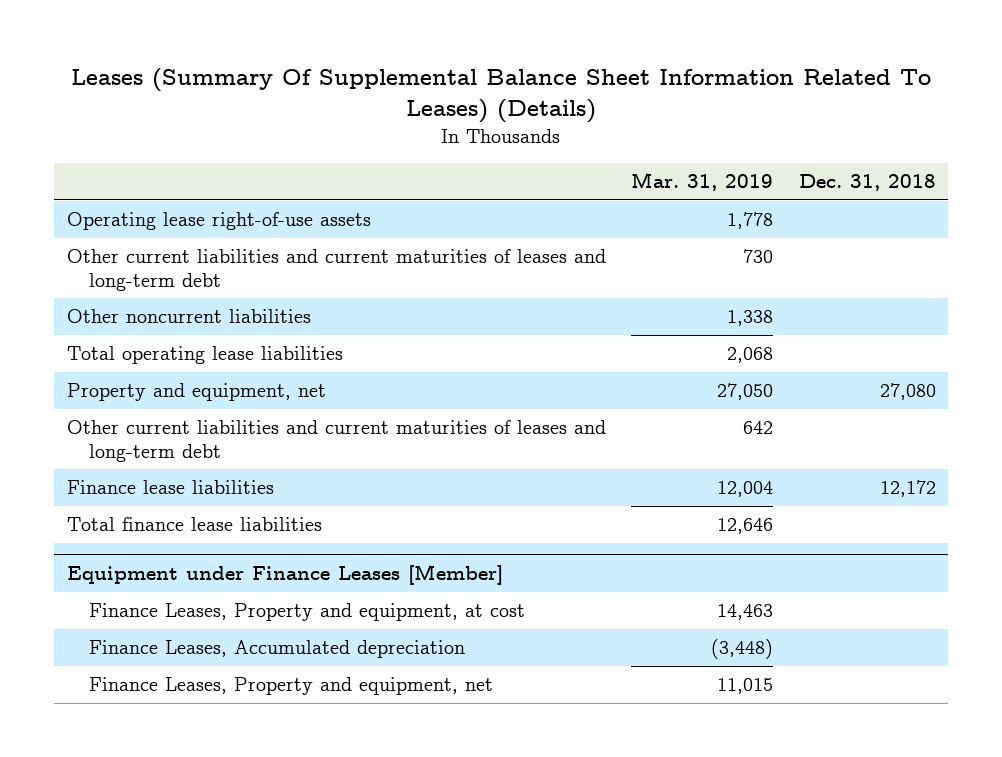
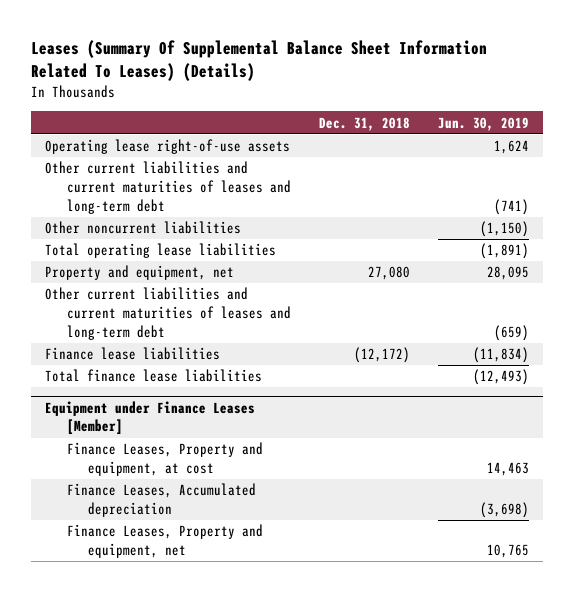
[631,172,774,192] Mar. 31, 2019 -> none
none -> [437,116,529,131] Jun. 30, 2019
[879,480,936,498] 12,172 -> [353,347,410,364] (12,172)

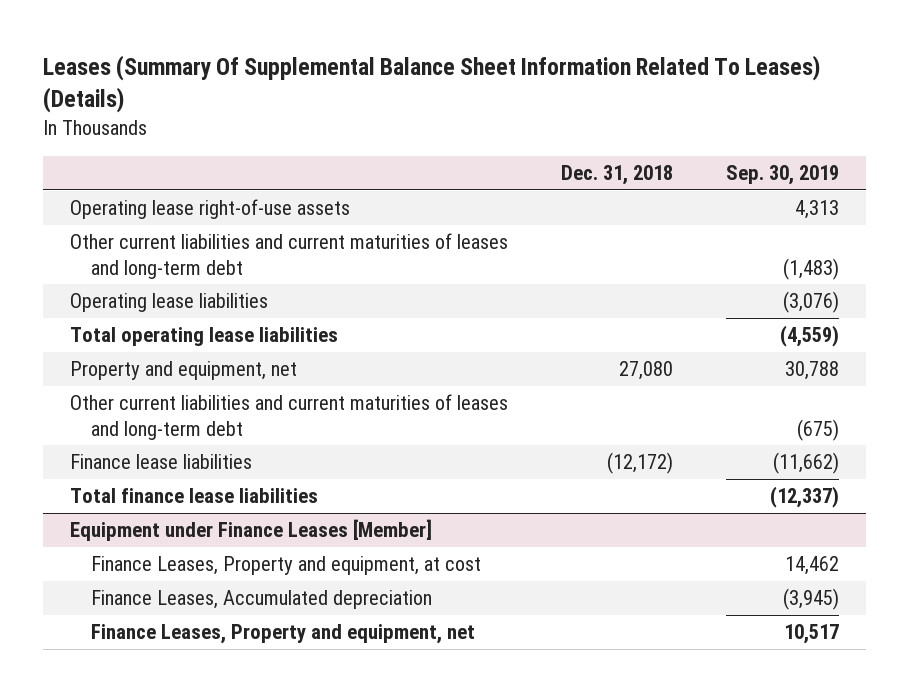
[437,116,529,131] Jun. 30, 2019 -> none
none -> [725,165,839,186] Sep. 30, 2019
[45,221,242,235] Other noncurrent liabilities -> [69,293,268,313] Operating lease liabilities

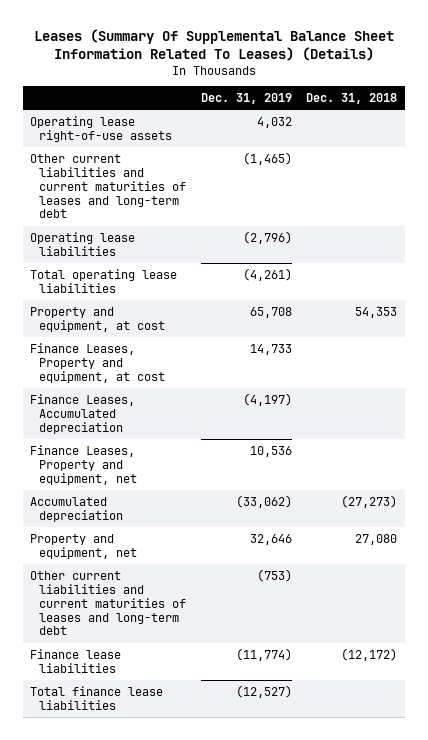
[725,165,839,186] Sep. 30, 2019 -> none
none -> [200,92,292,104] Dec. 31, 2019
none -> [30,306,165,332] Property and equipment, at cost
none -> [30,342,165,383] Finance Leases, Property and equipment, at cost
none -> [30,393,136,434] Finance Leases, Accumulated depreciation
none -> [30,444,137,485] Finance Leases, Property and equipment, net
none -> [30,496,123,522] Accumulated depreciation
[69,519,432,542] Equipment under Finance Leases [Member] -> none
[90,556,481,576] Finance Leases, Property and equipment, at cost -> none
[90,590,432,610] Finance Leases, Accumulated depreciation -> none
[90,624,475,645] Finance Leases, Property and equipment, net -> none

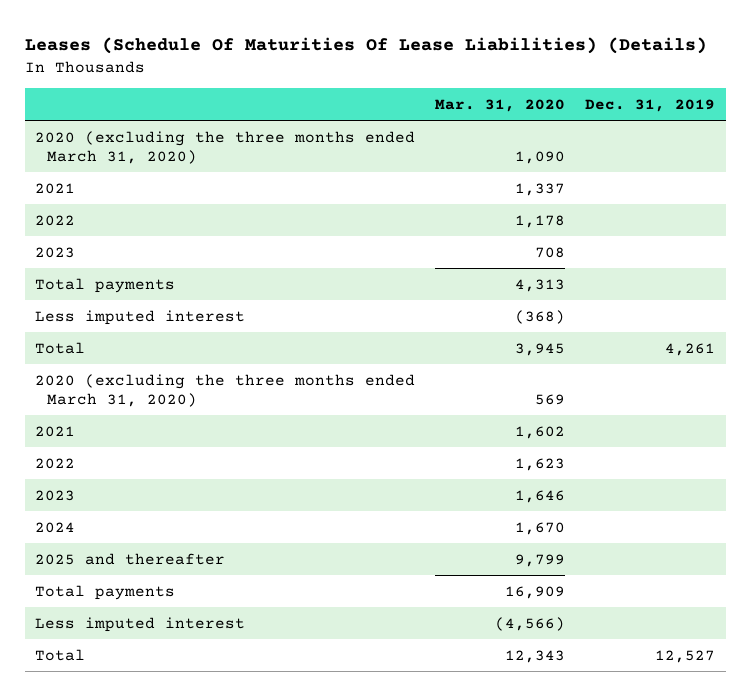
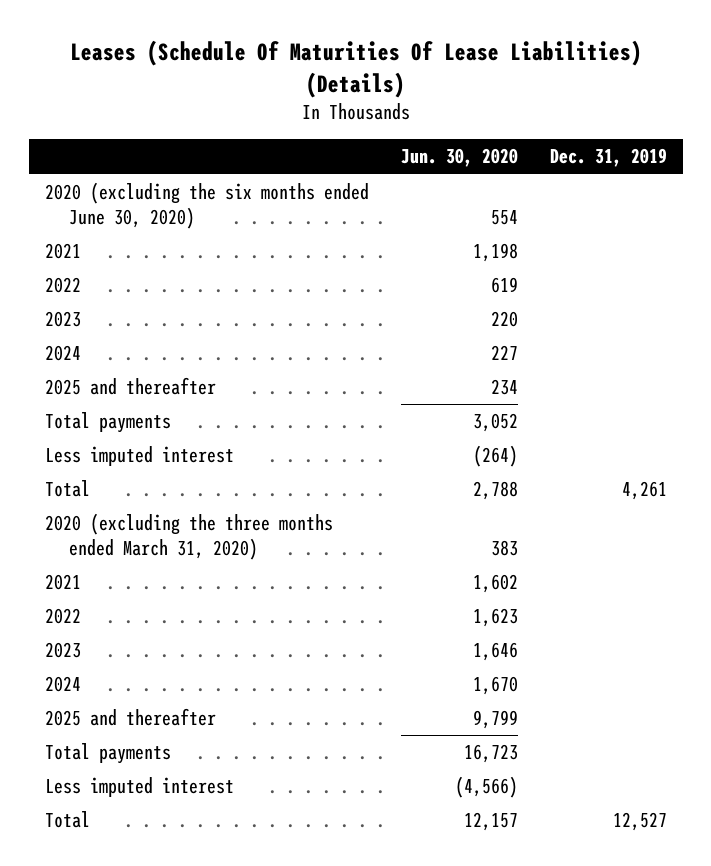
[435,98,566,112] Mar. 31, 2020 -> none
none -> [400,148,518,168] Jun. 30, 2020
[35,130,416,164] 2020 (excluding the three months ended March 31, 2020) -> [44,182,369,229] 2020 (excluding the six months ended June 30, 2020)
none -> [44,345,81,362] 2024
none -> [44,377,216,396] 2025 and thereafter

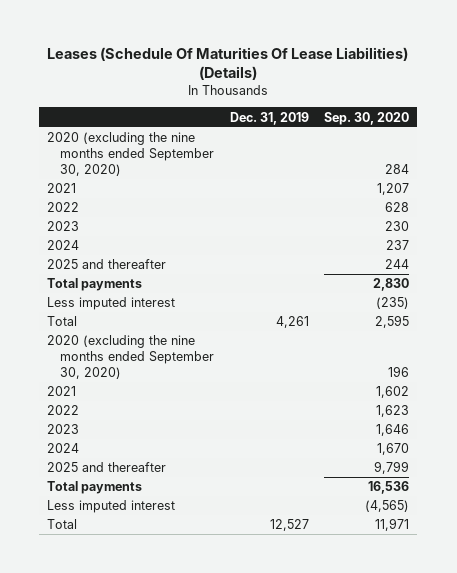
[400,148,518,168] Jun. 30, 2020 -> none
none -> [324,111,410,125] Sep. 30, 2020
[44,182,369,229] 2020 (excluding the six months ended June 30, 2020) -> [47,132,215,176] 2020 (excluding the nine months ended September 30, 2020)
[44,513,333,560] 2020 (excluding the three months ended March 31, 2020) -> [47,335,215,379] 2020 (excluding the nine months ended September 30, 2020)

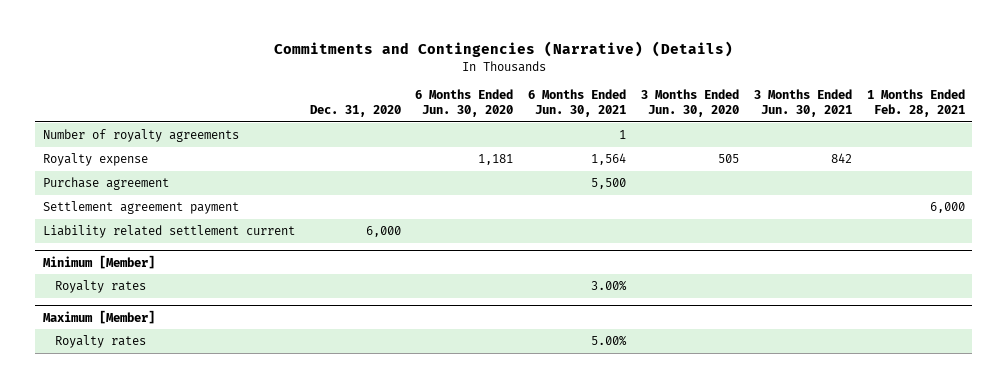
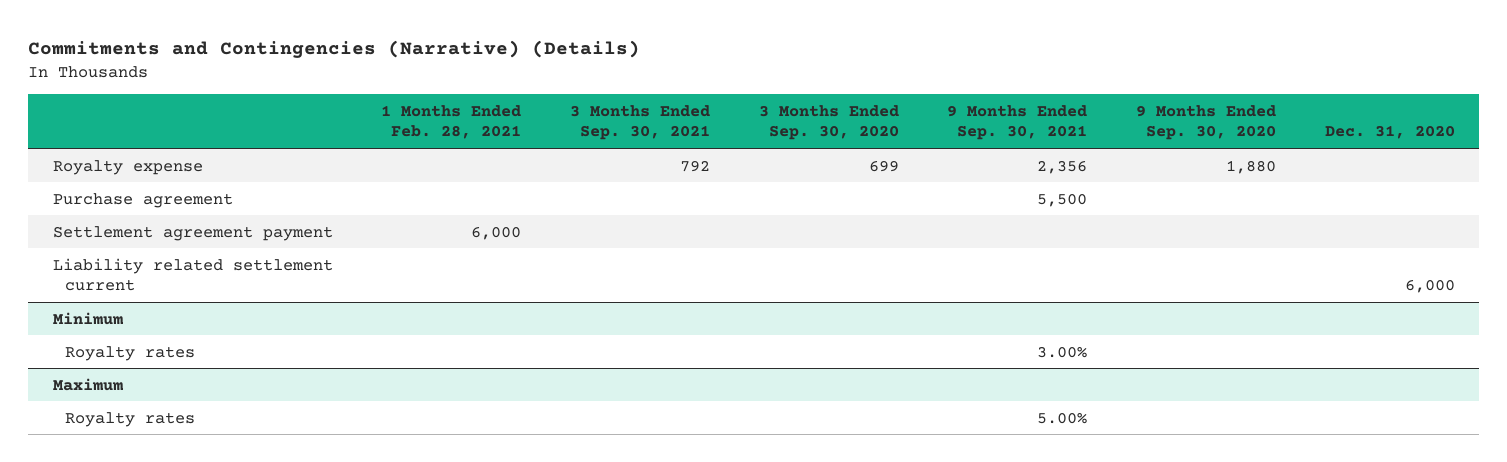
[415,89,514,117] 6 Months Ended Jun. 30, 2020 -> none
[528,89,627,117] 6 Months Ended Jun. 30, 2021 -> none
[641,89,740,117] 3 Months Ended Jun. 30, 2020 -> none
[753,89,852,117] 3 Months Ended Jun. 30, 2021 -> none
none -> [569,104,710,141] 3 Months Ended Sep. 30, 2021
none -> [758,104,899,141] 3 Months Ended Sep. 30, 2020
none -> [947,104,1088,141] 9 Months Ended Sep. 30, 2021
none -> [1136,104,1277,141] 9 Months Ended Sep. 30, 2020
[42,129,239,143] Number of royalty agreements -> none
[42,254,155,269] Minimum [Member] -> [52,311,123,325] Minimum
[42,309,155,324] Maximum [Member] -> [52,377,123,391] Maximum

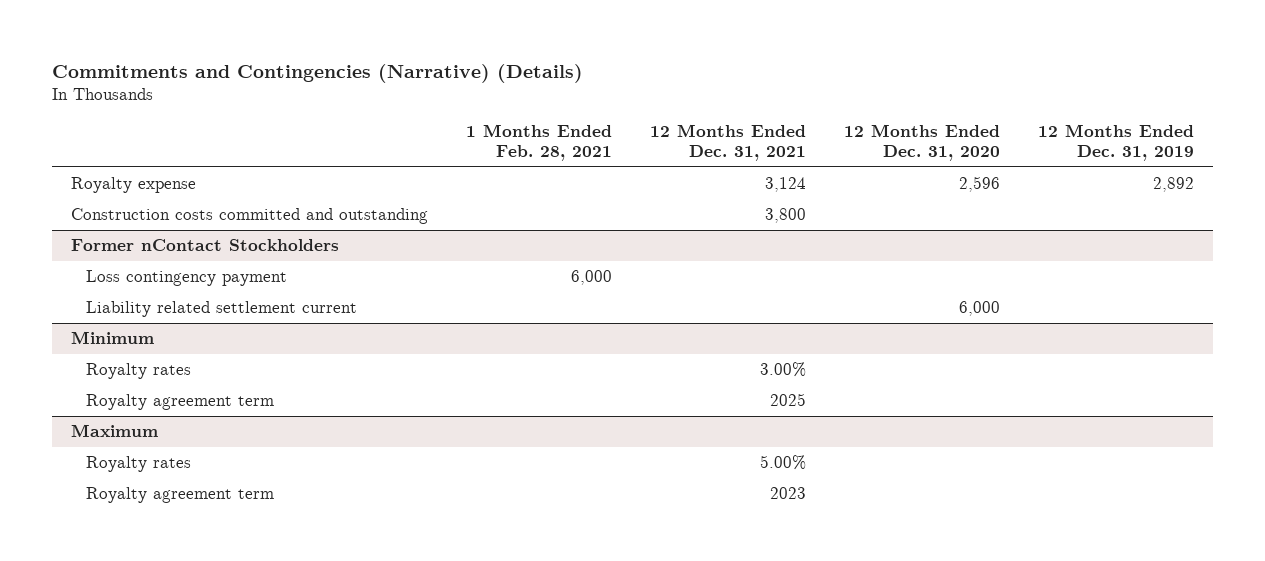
[569,104,710,141] 3 Months Ended Sep. 30, 2021 -> none
[758,104,899,141] 3 Months Ended Sep. 30, 2020 -> none
[947,104,1088,141] 9 Months Ended Sep. 30, 2021 -> none
[1136,104,1277,141] 9 Months Ended Sep. 30, 2020 -> none
[1324,125,1455,140] Dec. 31, 2020 -> none
none -> [649,124,806,161] 12 Months Ended Dec. 31, 2021
none -> [843,124,1000,161] 12 Months Ended Dec. 31, 2020
none -> [1037,124,1194,161] 12 Months Ended Dec. 31, 2019
[52,192,233,208] Purchase agreement -> none
[52,225,333,241] Settlement agreement payment -> none
[52,257,333,292] Liability related settlement current -> none
none -> [71,208,429,225] Construction costs committed and outstanding
none -> [71,239,340,252] Former nContact Stockholders
none -> [85,270,287,287] Loss contingency payment
none -> [85,301,357,318] Liability related settlement current
none -> [85,394,274,411] Royalty agreement term
none -> [85,487,274,504] Royalty agreement term

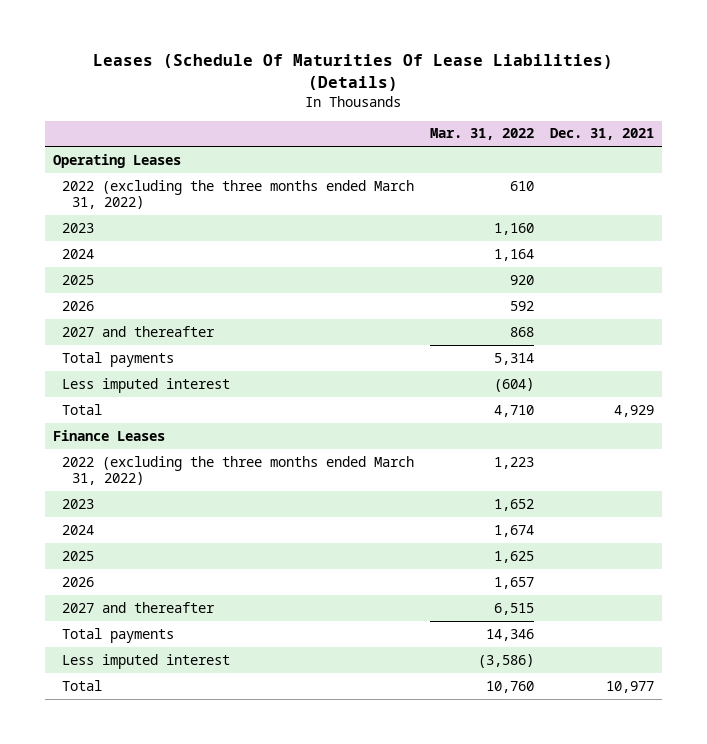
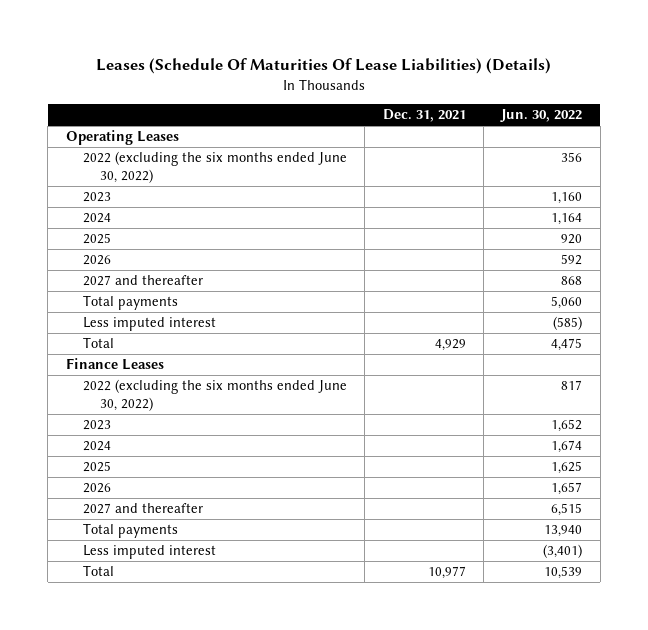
[430,128,535,141] Mar. 31, 2022 -> none
none -> [500,109,583,123] Jun. 30, 2022
[62,179,415,210] 2022 (excluding the three months ended March 31, 2022) -> [82,151,347,184] 2022 (excluding the six months ended June 30, 2022)
[62,455,415,486] 2022 (excluding the three months ended March 31, 2022) -> [82,379,347,412] 2022 (excluding the six months ended June 30, 2022)

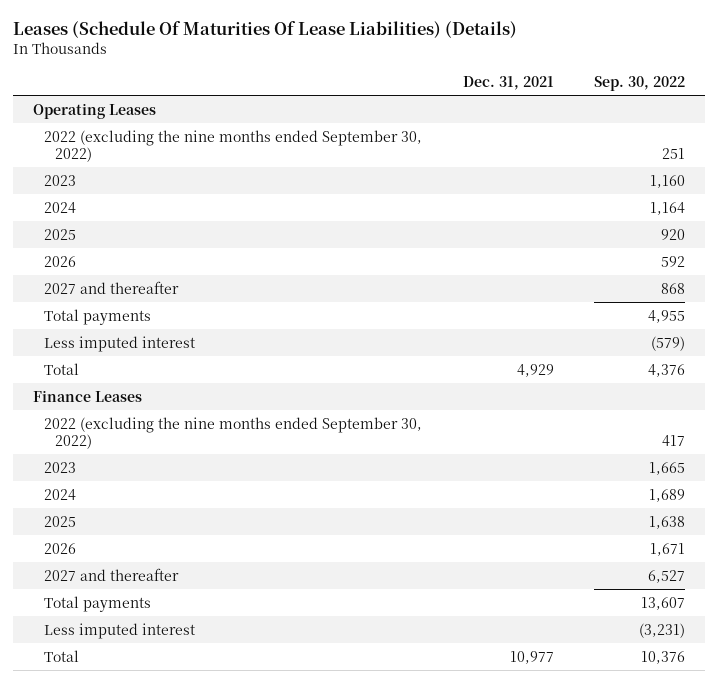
[500,109,583,123] Jun. 30, 2022 -> none
none -> [594,75,686,91] Sep. 30, 2022
[82,151,347,184] 2022 (excluding the six months ended June 30, 2022) -> [44,129,423,162] 2022 (excluding the nine months ended September 30, 2022)
[82,379,347,412] 2022 (excluding the six months ended June 30, 2022) -> [44,416,423,449] 2022 (excluding the nine months ended September 30, 2022)

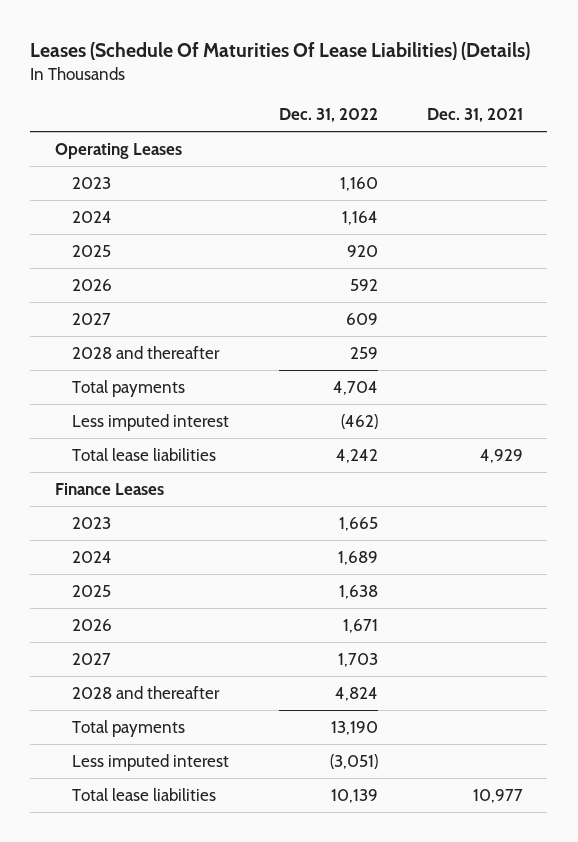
[594,75,686,91] Sep. 30, 2022 -> none
none -> [278,108,378,123] Dec. 31, 2022
[44,129,423,162] 2022 (excluding the nine months ended September 30, 2022) -> none
none -> [72,313,112,326] 2027
[44,280,180,294] 2027 and thereafter -> [72,346,221,360] 2028 and thereafter
[44,362,80,375] Total -> [72,448,217,462] Total lease liabilities
[44,416,423,449] 2022 (excluding the nine months ended September 30, 2022) -> none
none -> [72,653,112,666] 2027
[44,567,180,581] 2027 and thereafter -> [72,686,221,700] 2028 and thereafter
[44,649,80,662] Total -> [72,788,217,802] Total lease liabilities

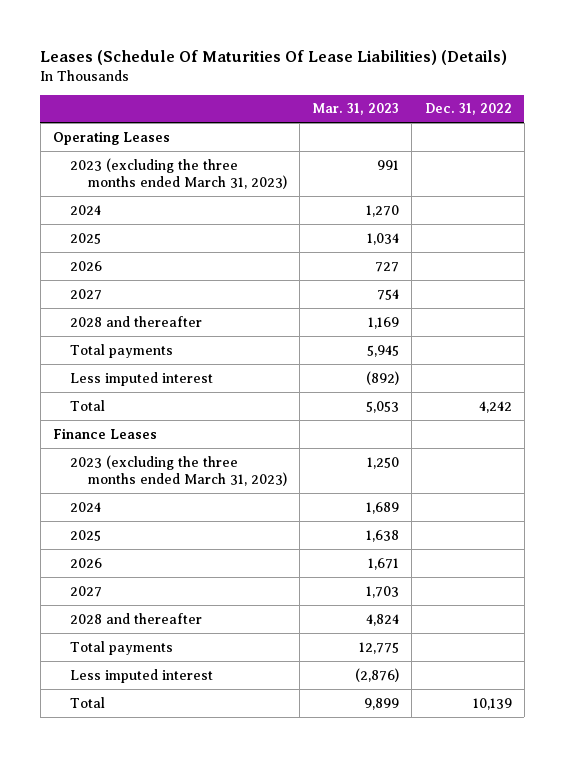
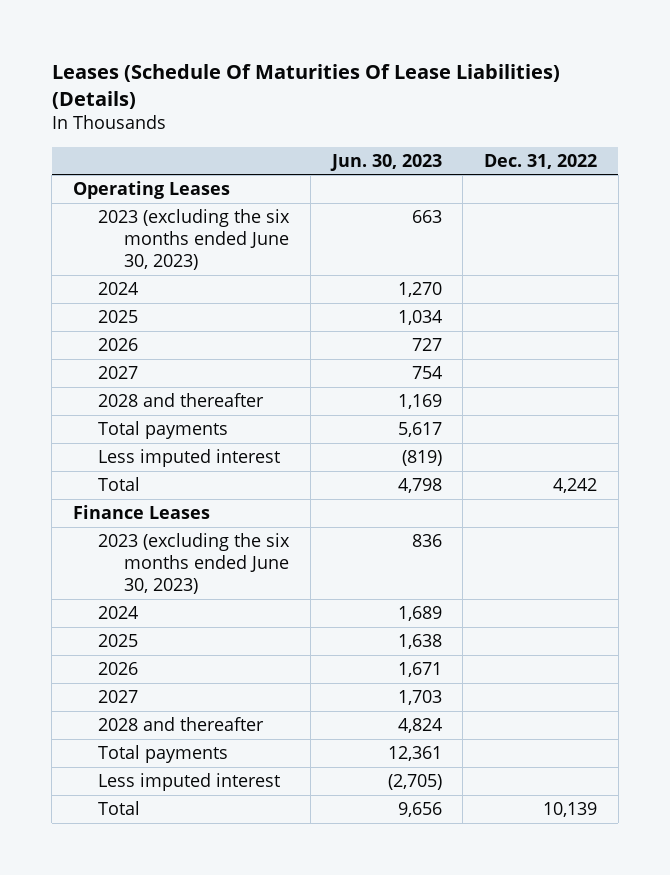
[312,103,400,116] Mar. 31, 2023 -> none
none -> [329,153,442,171] Jun. 30, 2023
[70,157,287,190] 2023 (excluding the three months ended March 31, 2023) -> [98,209,291,271] 2023 (excluding the six months ended June 30, 2023)
[70,454,287,487] 2023 (excluding the three months ended March 31, 2023) -> [98,533,291,595] 2023 (excluding the six months ended June 30, 2023)

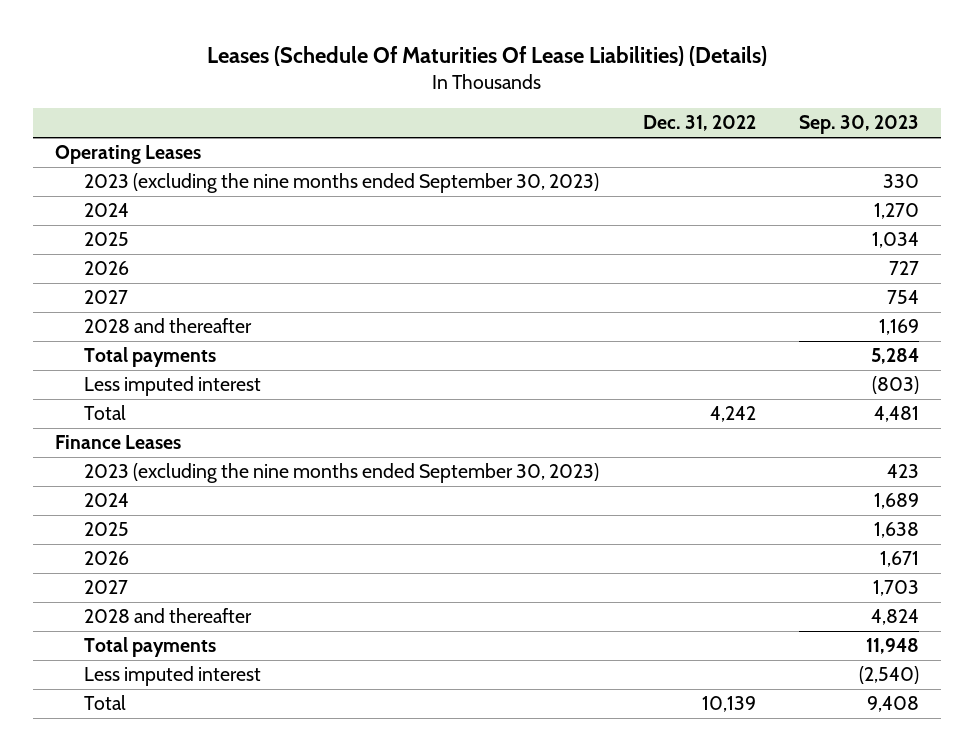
[329,153,442,171] Jun. 30, 2023 -> none
none -> [799,115,920,135] Sep. 30, 2023
[98,209,291,271] 2023 (excluding the six months ended June 30, 2023) -> [84,173,600,194] 2023 (excluding the nine months ended September 30, 2023)
[98,533,291,595] 2023 (excluding the six months ended June 30, 2023) -> [84,463,600,484] 2023 (excluding the nine months ended September 30, 2023)

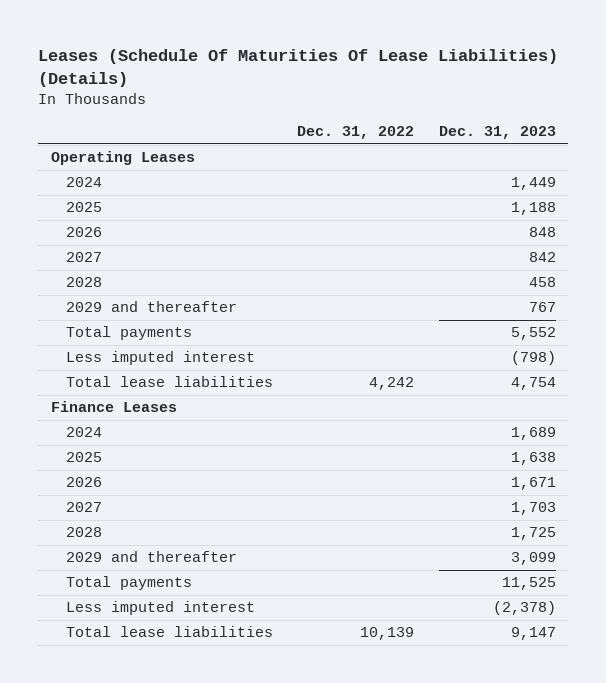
[799,115,920,135] Sep. 30, 2023 -> none
none -> [438,126,556,140] Dec. 31, 2023
[84,173,600,194] 2023 (excluding the nine months ended September 30, 2023) -> none
none -> [65,277,102,288] 2028
[84,318,253,334] 2028 and thereafter -> [65,301,237,313] 2029 and thereafter
[84,405,127,421] Total -> [65,376,273,388] Total lease liabilities
[84,463,600,484] 2023 (excluding the nine months ended September 30, 2023) -> none
none -> [65,527,102,538] 2028
[84,608,253,624] 2028 and thereafter -> [65,551,237,563] 2029 and thereafter
[84,695,127,711] Total -> [65,626,273,638] Total lease liabilities

